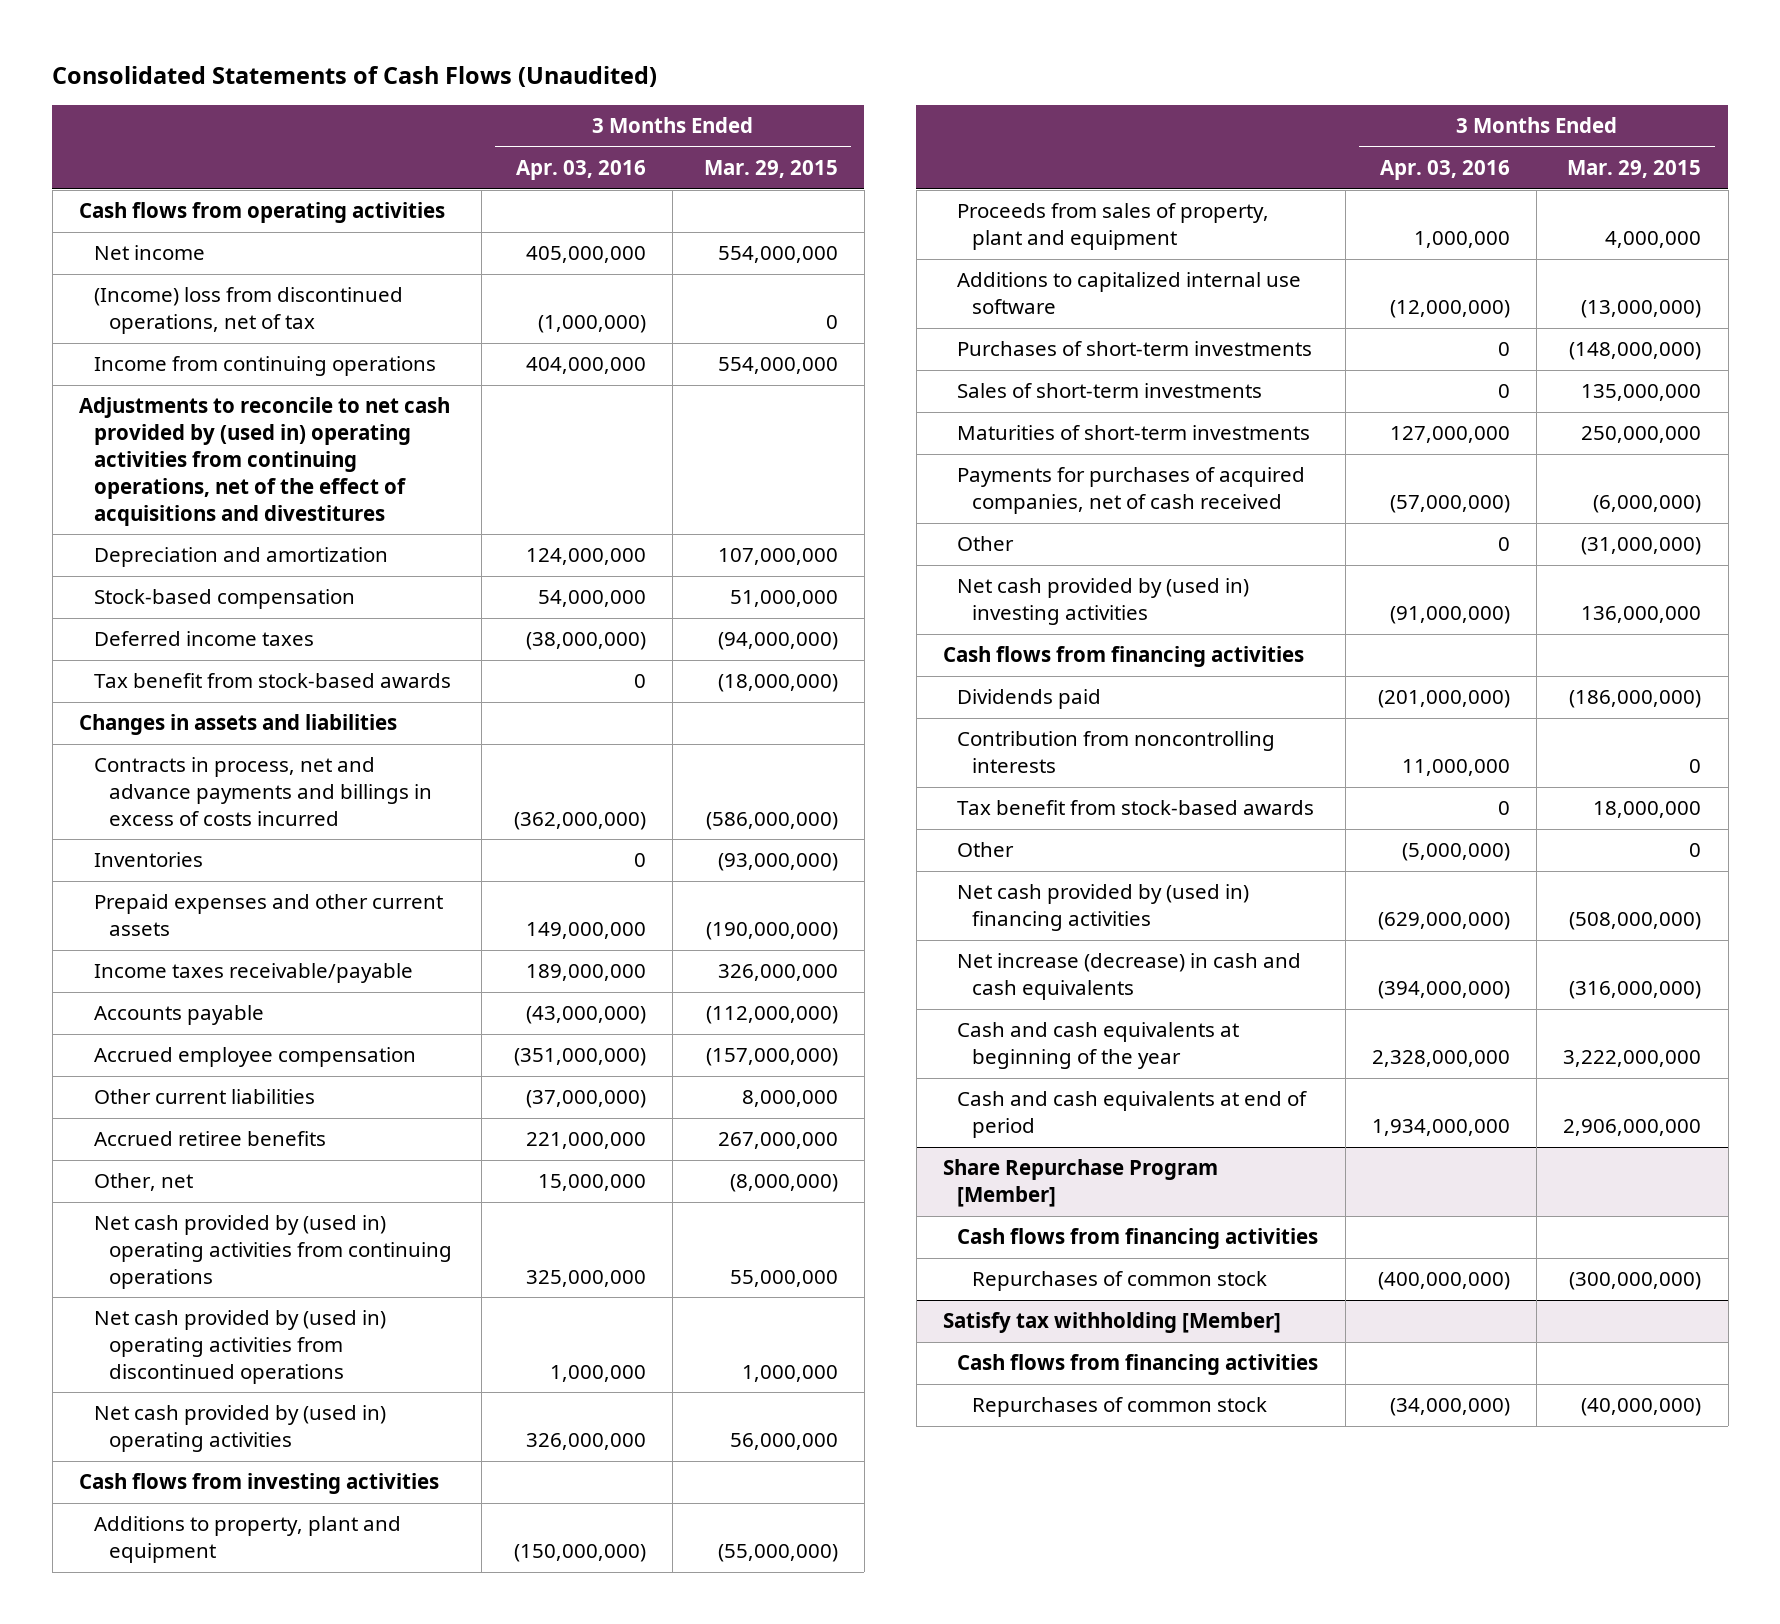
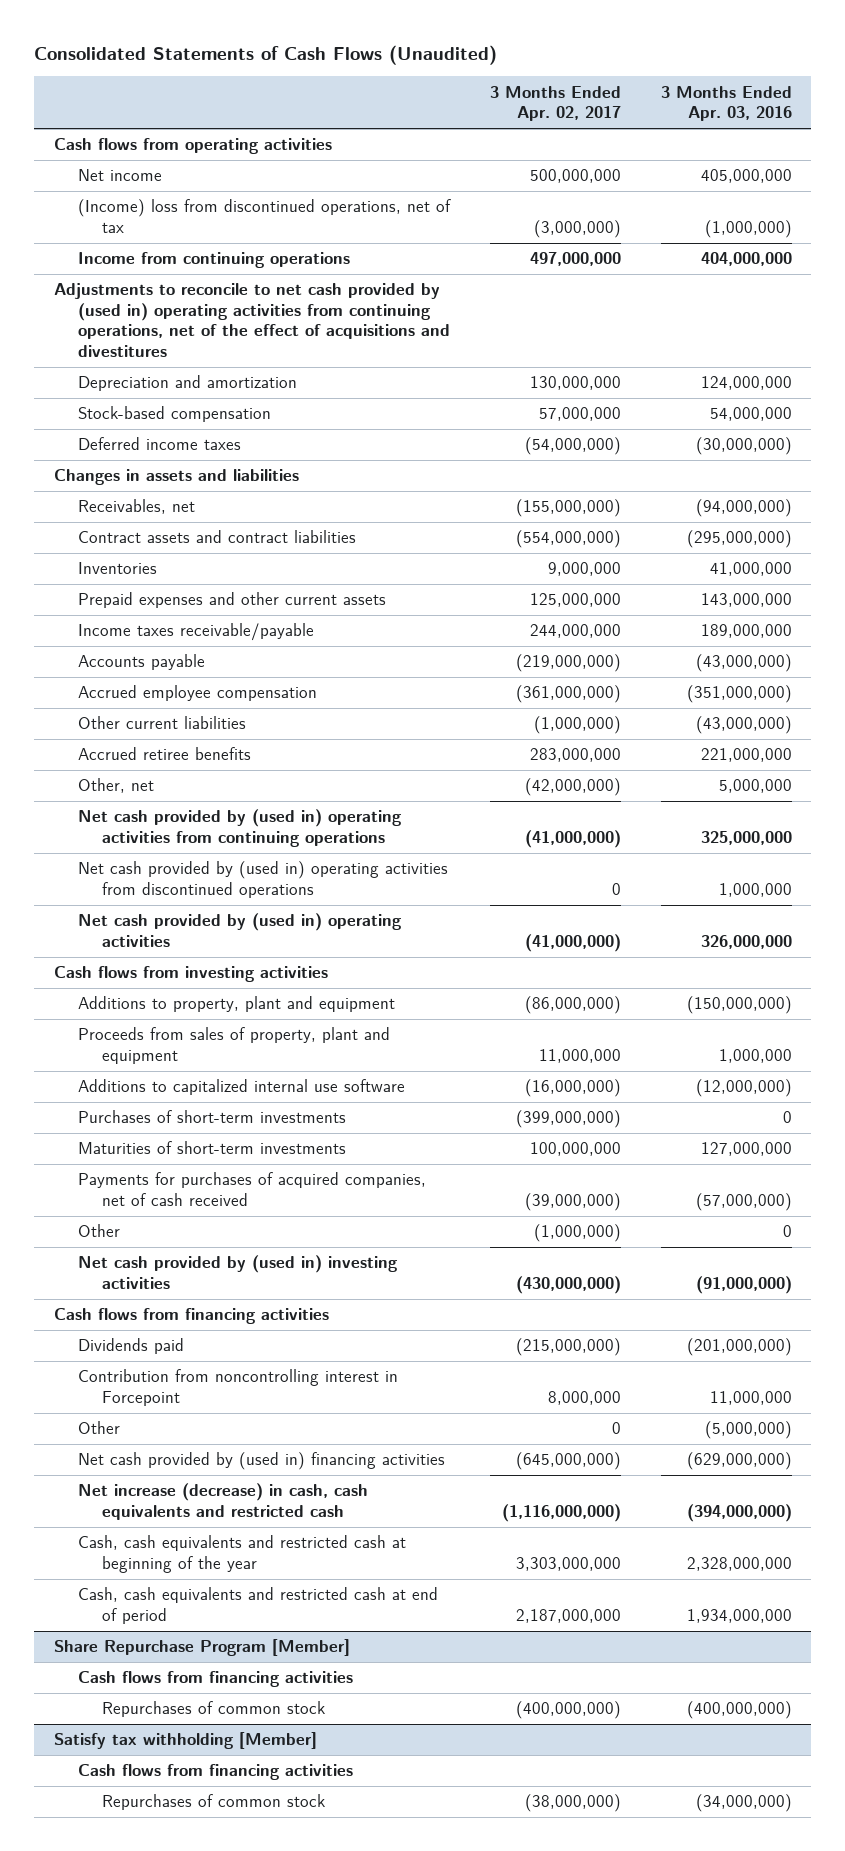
[703,160,838,179] Mar. 29, 2015 -> none
none -> [489,85,621,122] 3 Months Ended Apr. 02, 2017
[93,673,451,689] Tax benefit from stock-based awards -> none
[526,632,647,651] (38,000,000) -> [695,437,792,456] (30,000,000)
[93,757,432,826] Contracts in process, net and advance payments and billings in excess of costs incurred -> none
none -> [77,499,195,515] Receivables, net
none -> [77,530,356,544] Contract assets and contract liabilities
[634,853,647,868] 0 -> [709,562,792,577] 41,000,000
[526,922,647,940] 149,000,000 -> [700,593,792,608] 143,000,000
[526,1090,647,1109] (37,000,000) -> [695,716,792,735] (43,000,000)
[538,1174,647,1192] 15,000,000 -> [718,779,792,794] 5,000,000
[957,383,1263,399] Sales of short-term investments -> none
[957,800,1315,816] Tax benefit from stock-based awards -> none
[957,731,1276,774] Contribution from noncontrolling interests -> [77,1369,398,1406] Contribution from noncontrolling interest in Forcepoint
[957,953,1302,1001] Net increase (decrease) in cash and cash equivalents -> [77,1483,368,1520] Net increase (decrease) in cash, cash equivalents and restricted cash
[957,1022,1240,1070] Cash and cash equivalents at beginning of the year -> [77,1535,406,1573] Cash, cash equivalents and restricted cash at beginning of the year
[957,1091,1308,1139] Cash and cash equivalents at end of period -> [77,1587,438,1624] Cash, cash equivalents and restricted cash at end of period

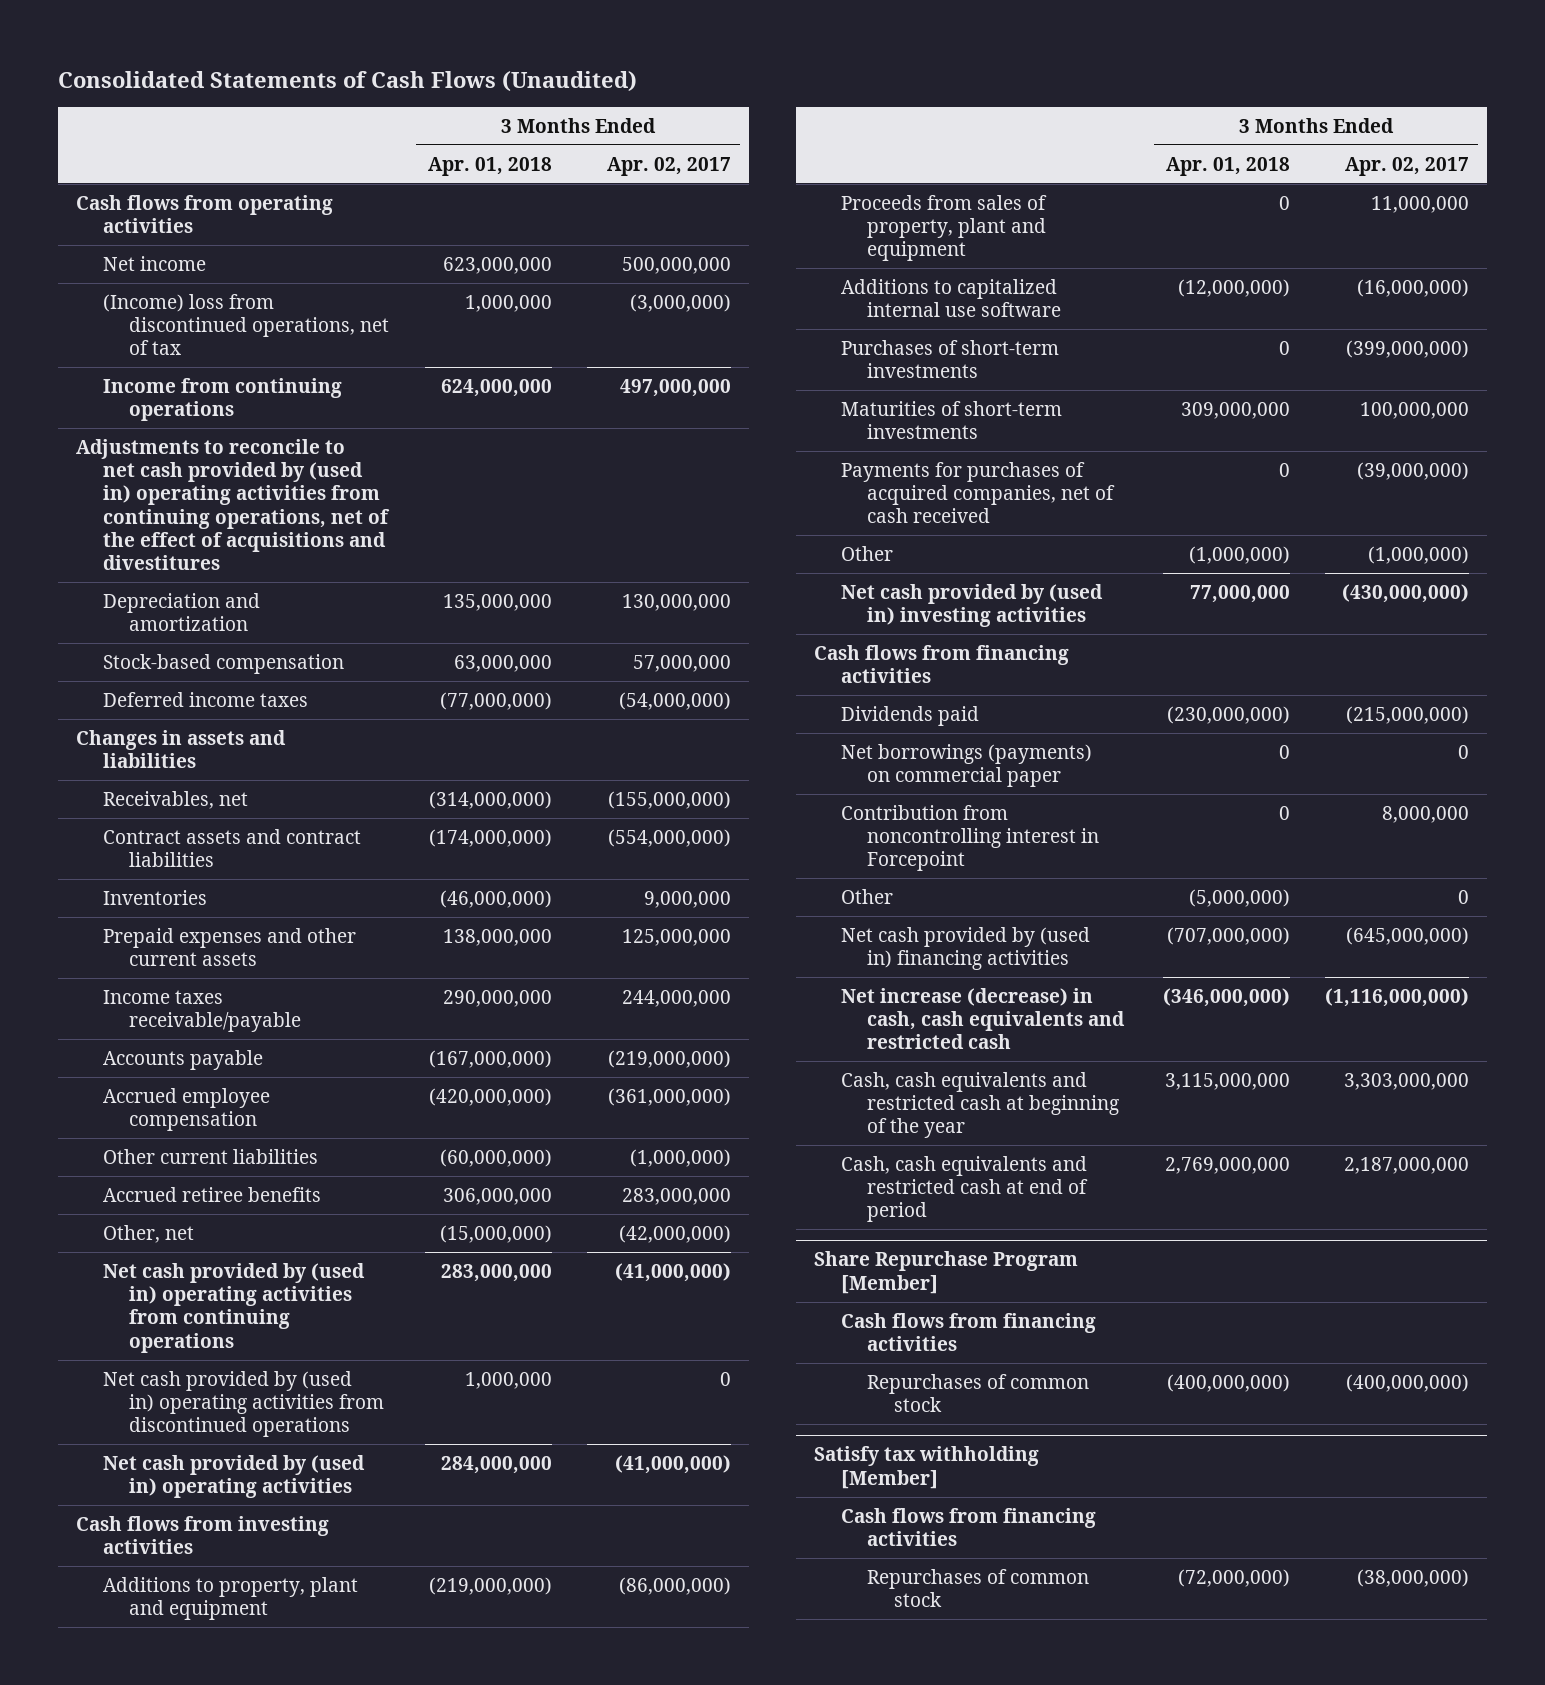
[660,85,792,122] 3 Months Ended Apr. 03, 2016 -> none
none -> [427,156,552,176] Apr. 01, 2018
none -> [840,743,1092,788] Net borrowings (payments) on commercial paper

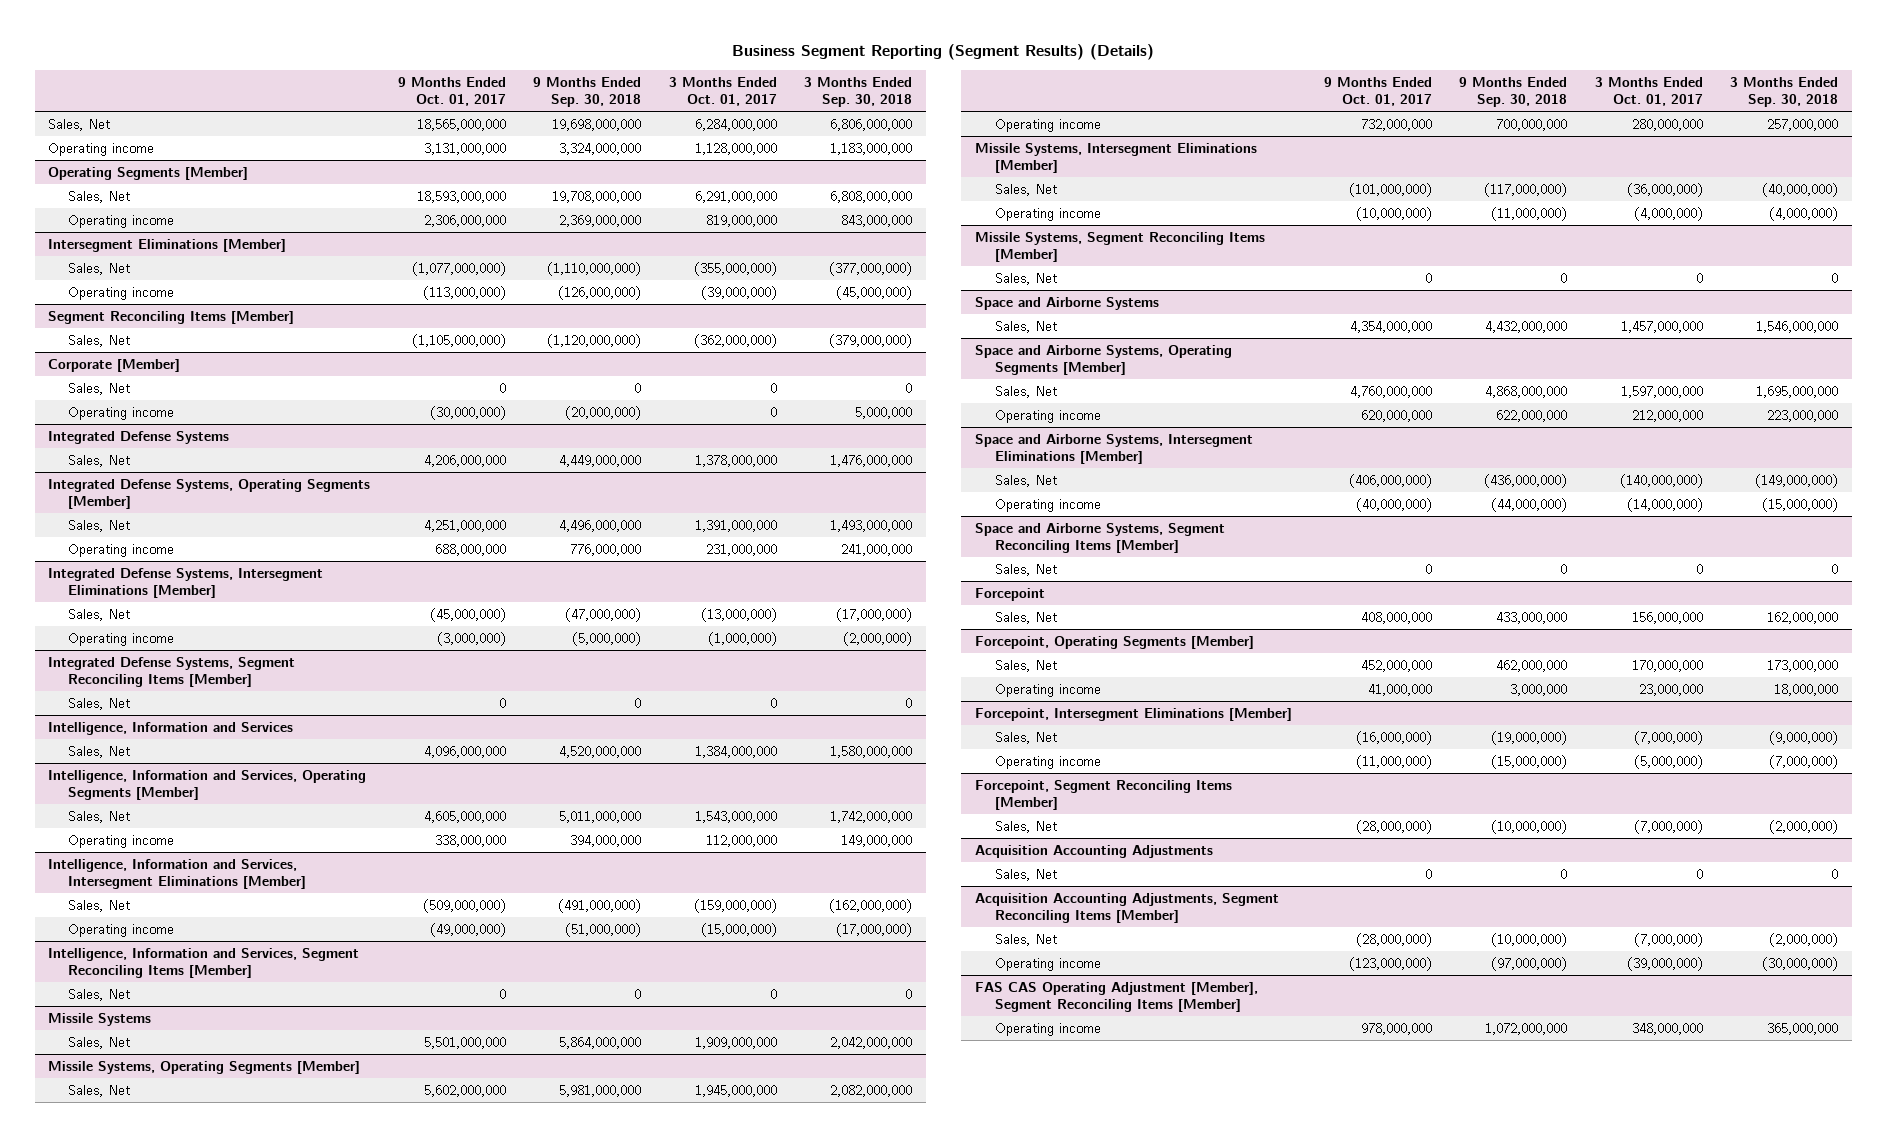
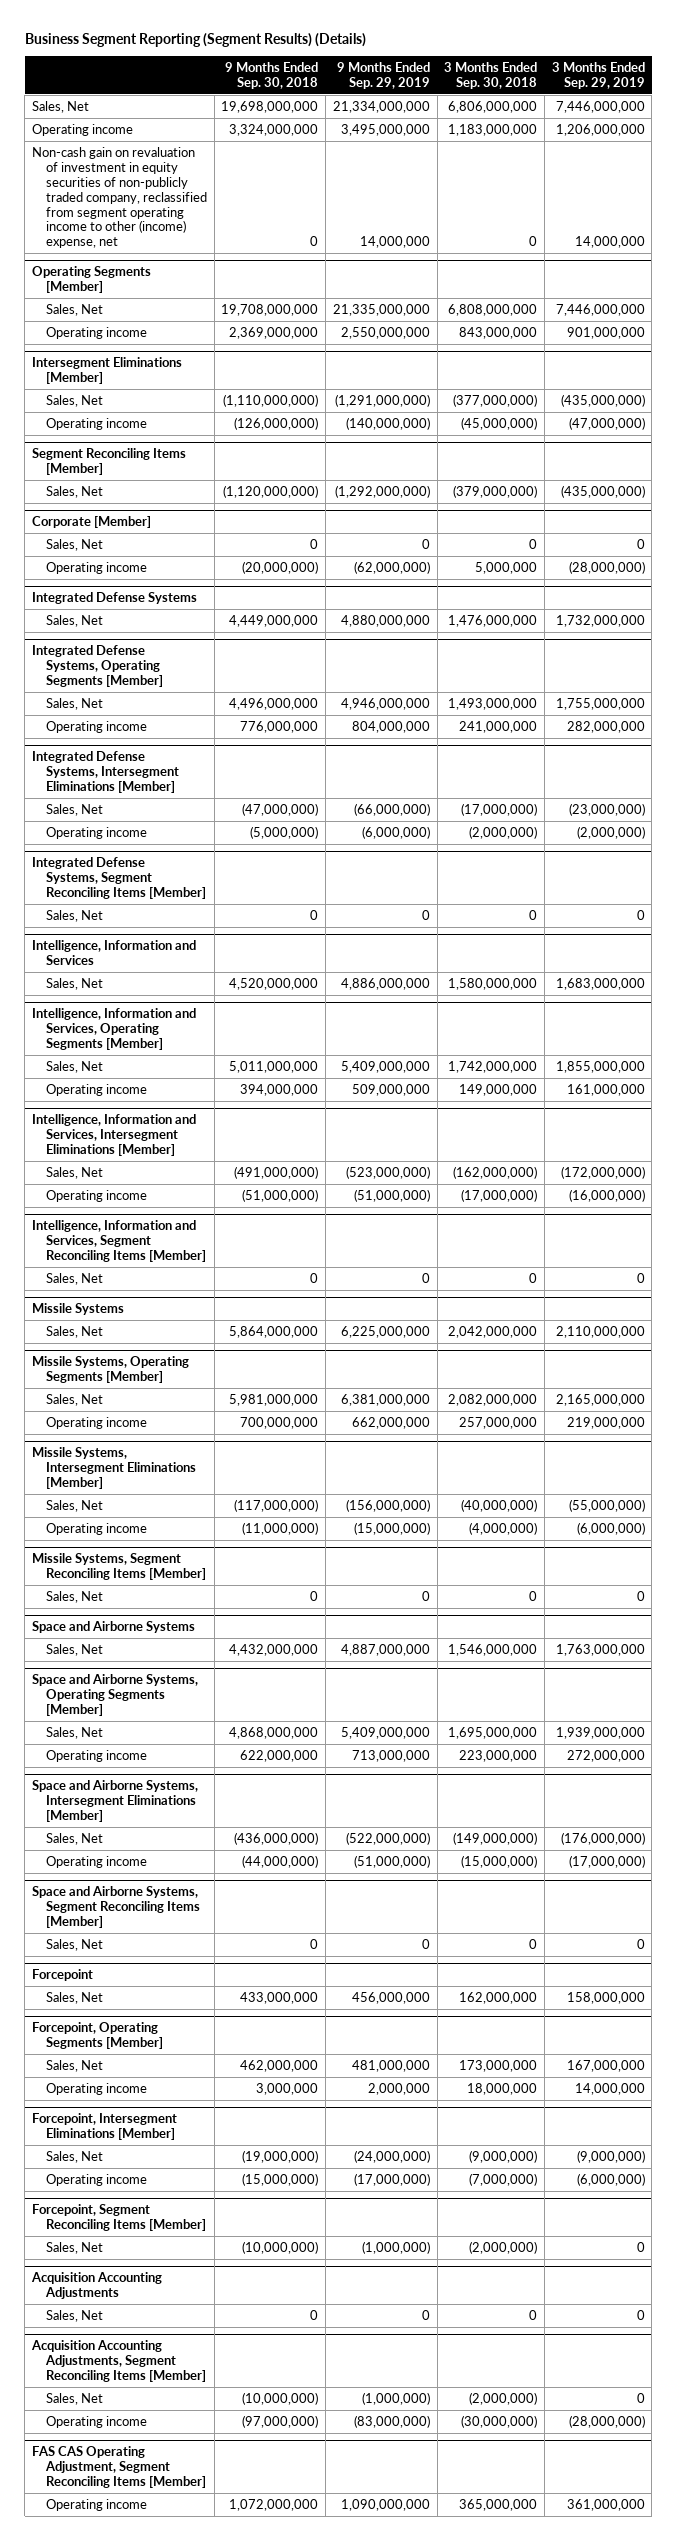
[397,77,506,107] 9 Months Ended Oct. 01, 2017 -> none
[668,77,777,107] 3 Months Ended Oct. 01, 2017 -> none
none -> [336,61,430,89] 9 Months Ended Sep. 29, 2019
none -> [551,61,645,89] 3 Months Ended Sep. 29, 2019
none -> [31,146,207,249] Non-cash gain on revaluation of investment in equity securities of non-publicly traded company, reclassified from segment operating income to other (income) expense, net
[974,981,1258,1012] FAS CAS Operating Adjustment [Member], Segment Reconciling Items [Member] -> [31,2446,206,2489] FAS CAS Operating Adjustment, Segment Reconciling Items [Member]

